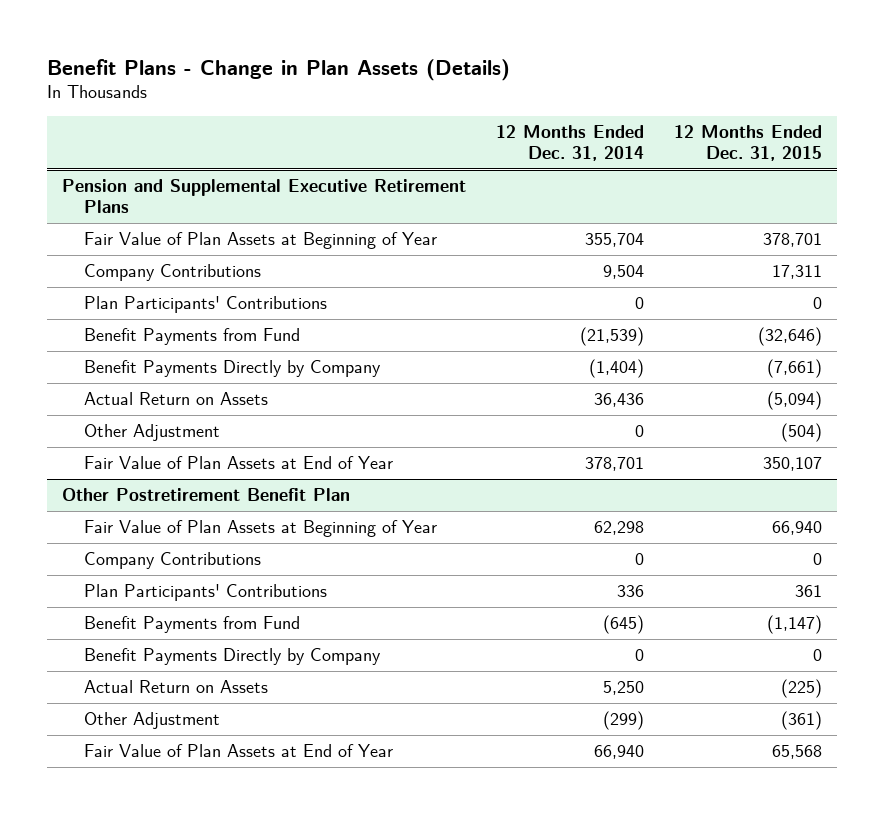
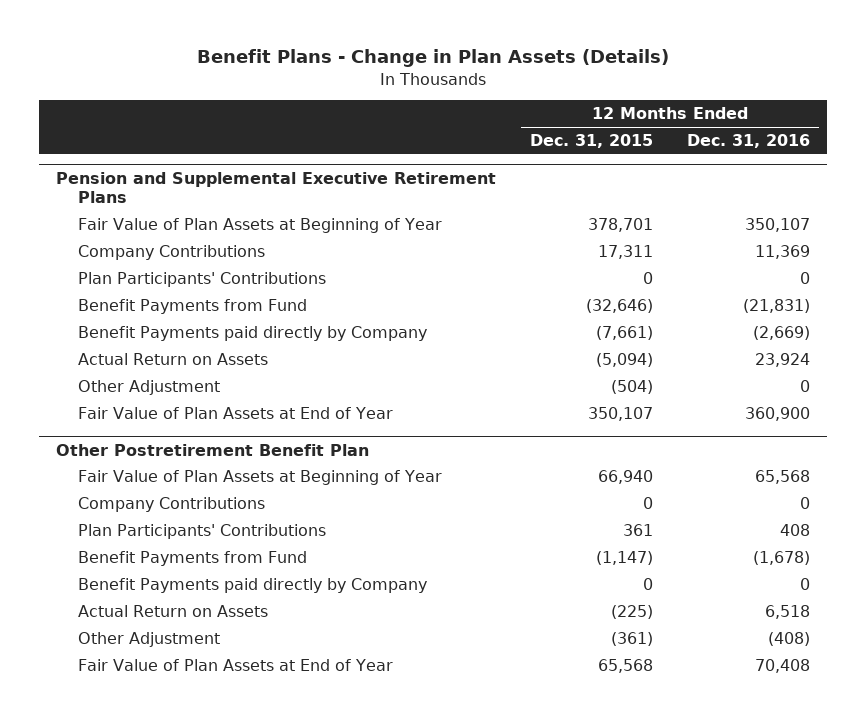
[495,125,644,162] 12 Months Ended Dec. 31, 2014 -> none
none -> [687,134,811,149] Dec. 31, 2016
[84,360,382,378] Benefit Payments Directly by Company -> [78,326,428,342] Benefit Payments paid directly by Company
[84,648,382,666] Benefit Payments Directly by Company -> [78,578,428,594] Benefit Payments paid directly by Company

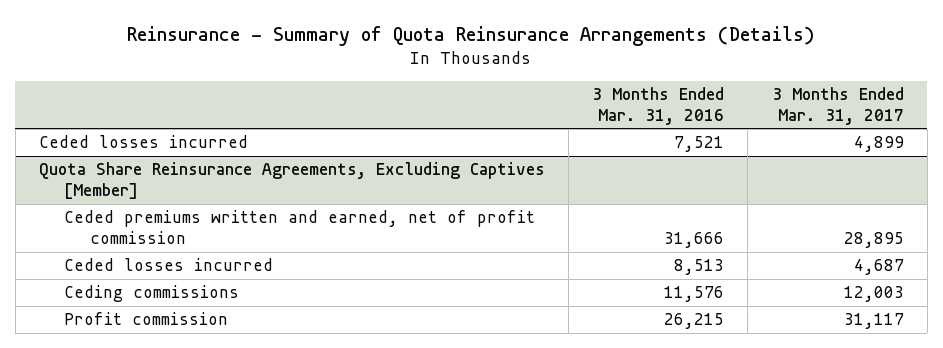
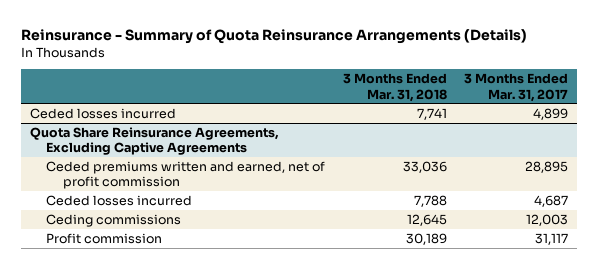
[592,86,725,125] 3 Months Ended Mar. 31, 2016 -> none
none -> [342,73,447,102] 3 Months Ended Mar. 31, 2018
[39,162,546,200] Quota Share Reinsurance Agreements, Excluding Captives [Member] -> [29,126,279,156] Quota Share Reinsurance Agreements, Excluding Captive Agreements

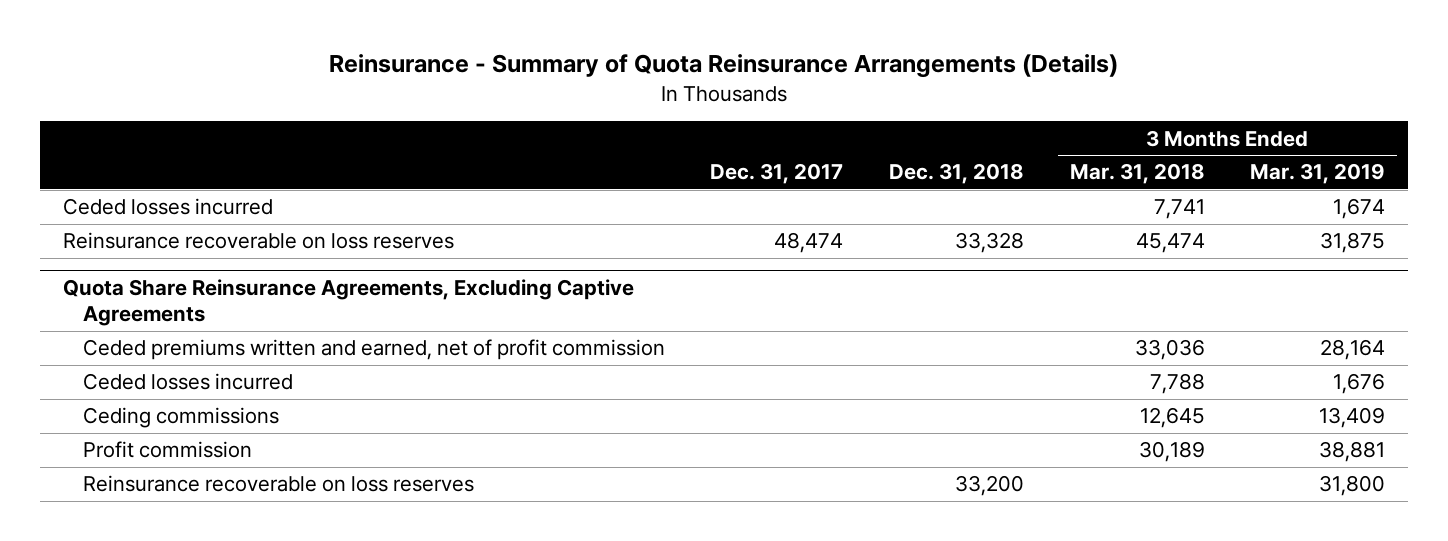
[464,73,569,102] 3 Months Ended Mar. 31, 2017 -> none
none -> [710,163,844,185] Dec. 31, 2017
none -> [888,163,1024,185] Dec. 31, 2018
none -> [1250,163,1386,185] Mar. 31, 2019
none -> [62,232,454,250] Reinsurance recoverable on loss reserves
none -> [82,475,474,493] Reinsurance recoverable on loss reserves

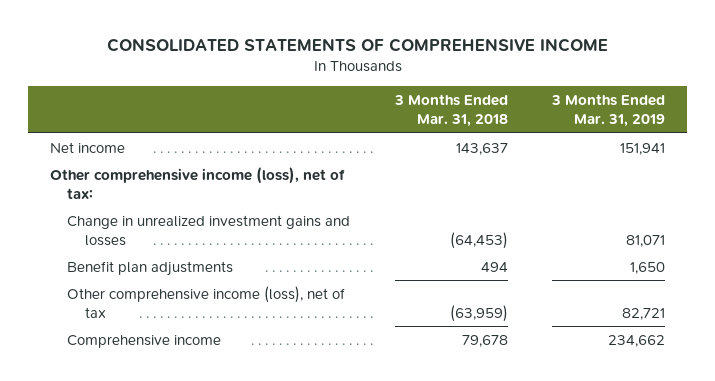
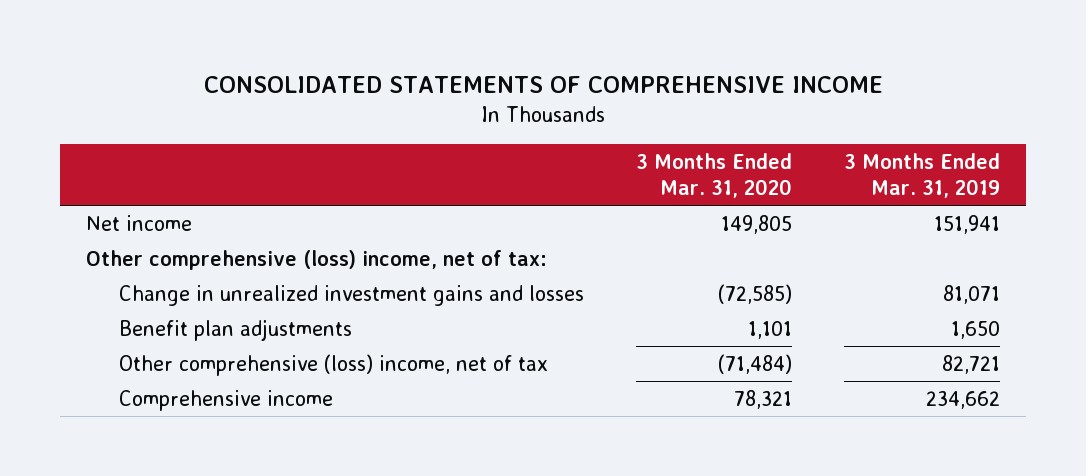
[393,93,508,128] 3 Months Ended Mar. 31, 2018 -> none
none -> [635,152,792,198] 3 Months Ended Mar. 31, 2020
[50,166,346,199] Other comprehensive income (loss), net of tax: -> [85,249,547,270] Other comprehensive (loss) income, net of tax:
[67,285,346,318] Other comprehensive income (loss), net of tax -> [119,353,549,376] Other comprehensive (loss) income, net of tax

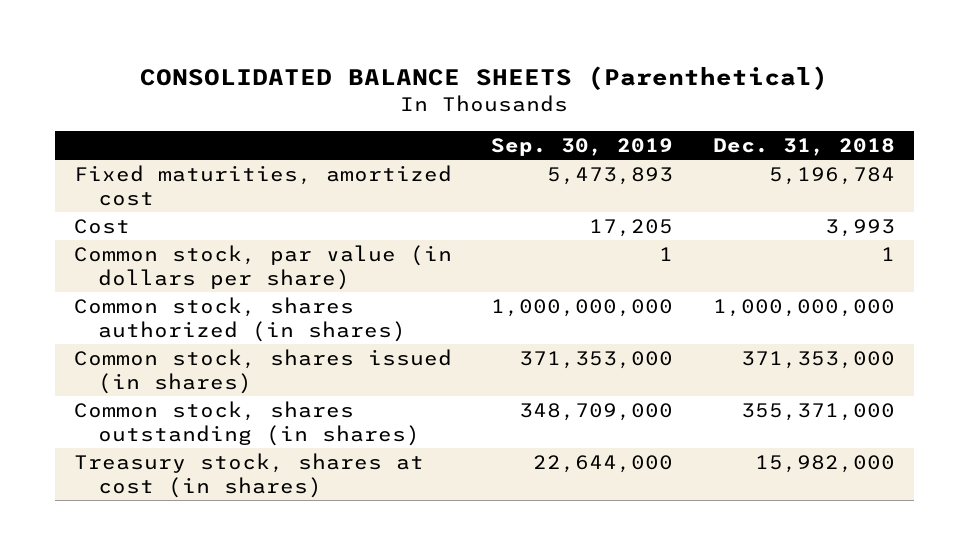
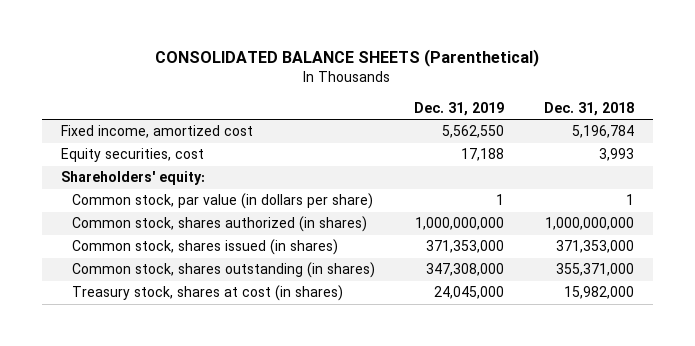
[491,137,674,156] Sep. 30, 2019 -> none
none -> [414,101,505,116] Dec. 31, 2019
[74,165,453,206] Fixed maturities, amortized cost -> [61,125,254,139] Fixed income, amortized cost
[74,219,131,235] Cost -> [61,148,205,163] Equity securities, cost
none -> [61,171,206,186] Shareholders' equity:

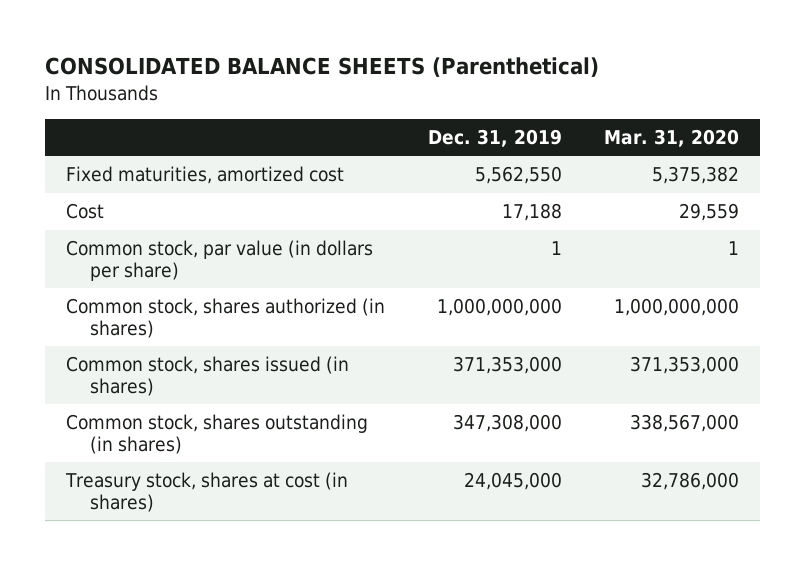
[543,101,634,116] Dec. 31, 2018 -> none
none -> [604,128,740,147] Mar. 31, 2020
[61,171,206,186] Shareholders' equity: -> none
[61,125,254,139] Fixed income, amortized cost -> [66,166,345,185] Fixed maturities, amortized cost
[61,148,205,163] Equity securities, cost -> [66,203,105,220] Cost

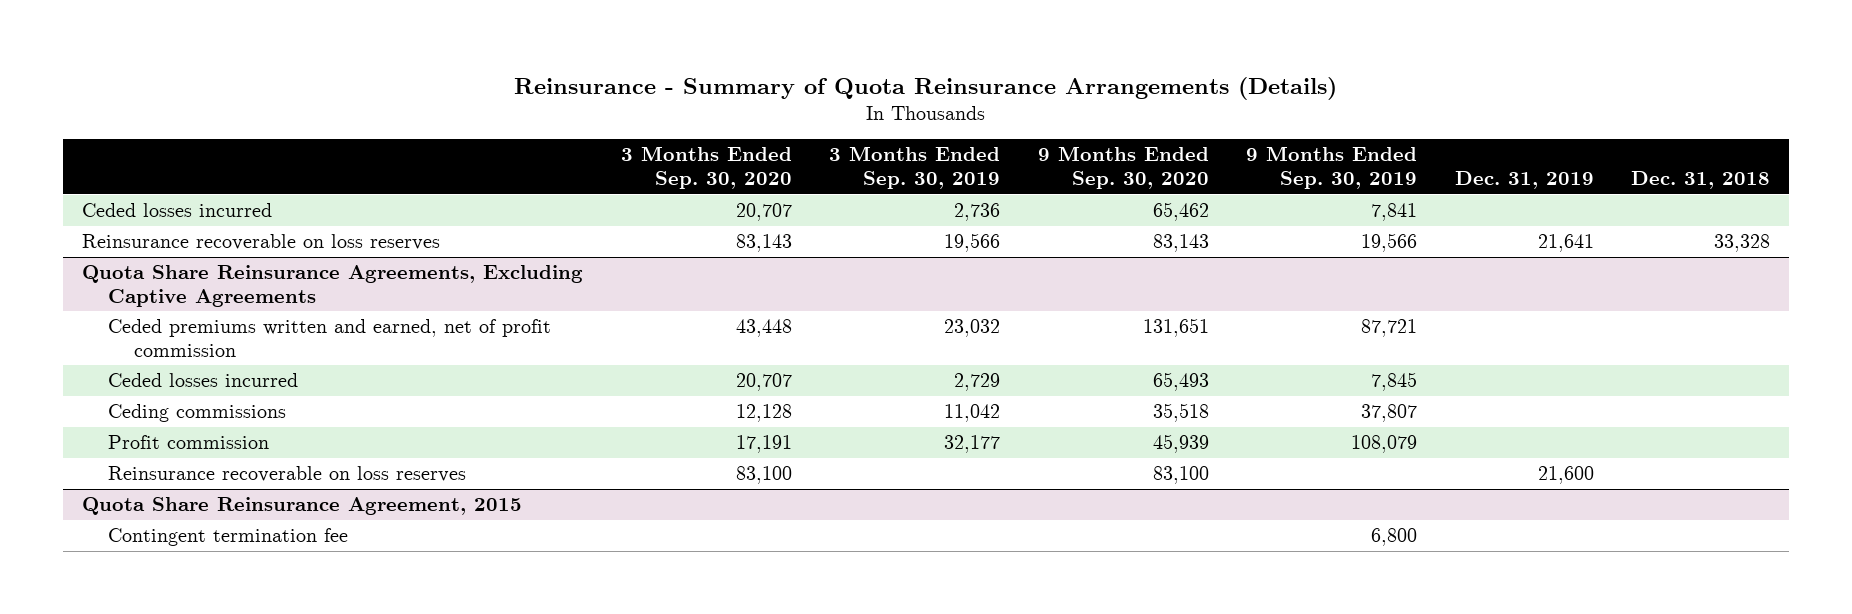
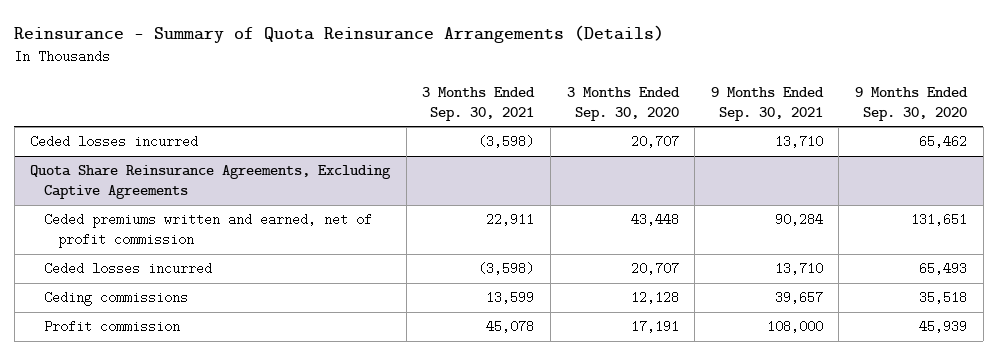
[829,146,1001,190] 3 Months Ended Sep. 30, 2019 -> none
[1246,146,1418,190] 9 Months Ended Sep. 30, 2019 -> none
[1454,171,1594,190] Dec. 31, 2019 -> none
[1631,171,1771,190] Dec. 31, 2018 -> none
none -> [422,86,536,121] 3 Months Ended Sep. 30, 2021
none -> [710,86,824,121] 9 Months Ended Sep. 30, 2021
[82,234,441,251] Reinsurance recoverable on loss reserves -> none
[108,466,467,483] Reinsurance recoverable on loss reserves -> none
[82,497,523,516] Quota Share Reinsurance Agreement, 2015 -> none
[108,528,349,547] Contingent termination fee -> none

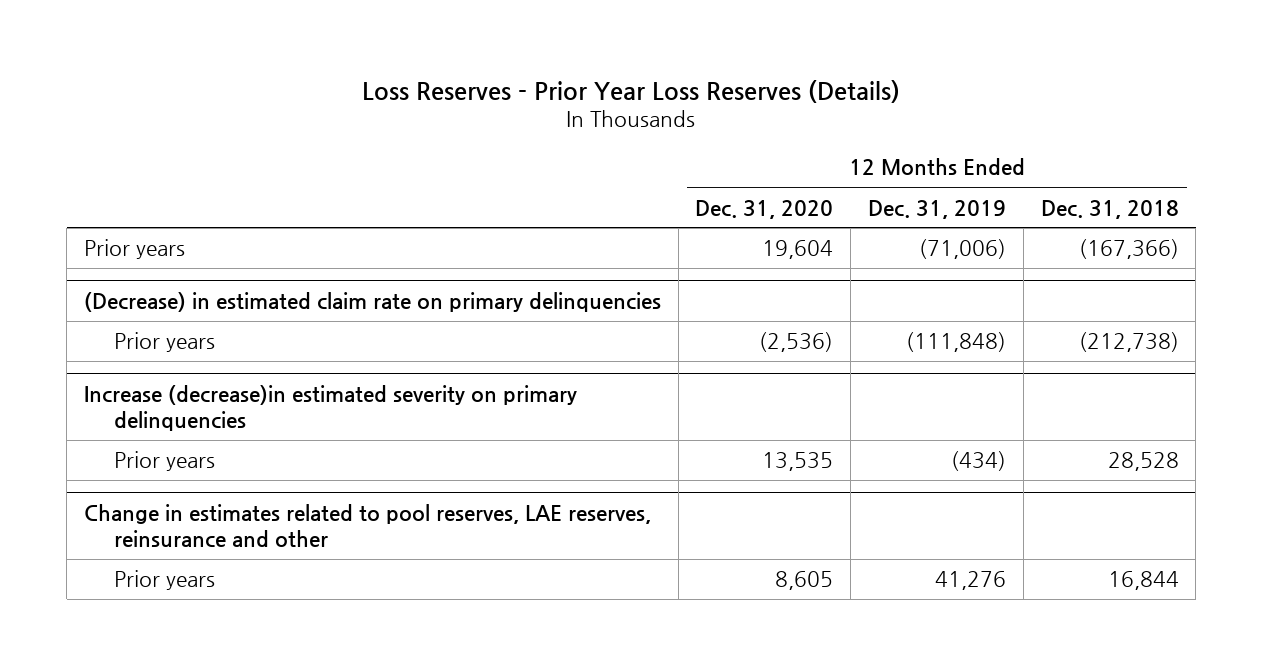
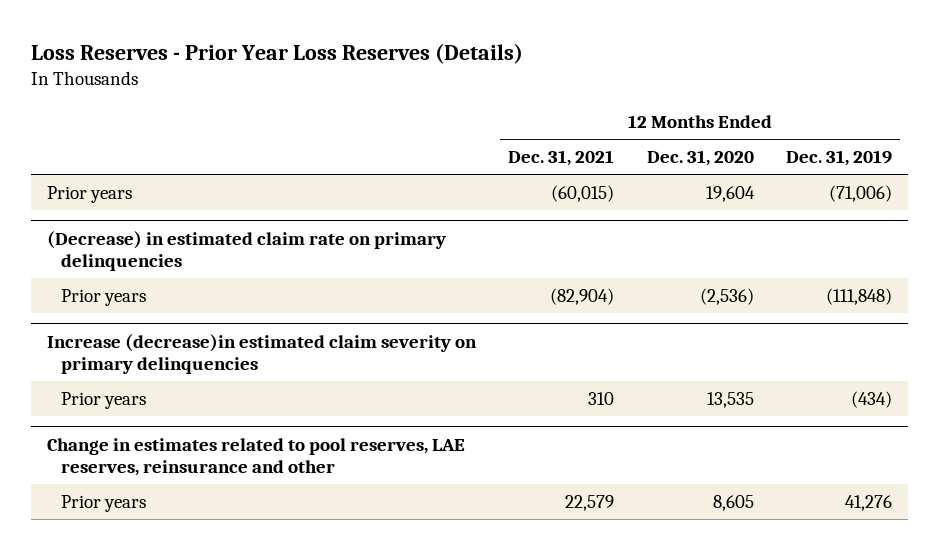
[1040,199,1179,219] Dec. 31, 2018 -> none
none -> [508,150,615,167] Dec. 31, 2021
[83,385,577,431] Increase (decrease)in estimated severity on primary delinquencies -> [46,334,477,374] Increase (decrease)in estimated claim severity on primary delinquencies

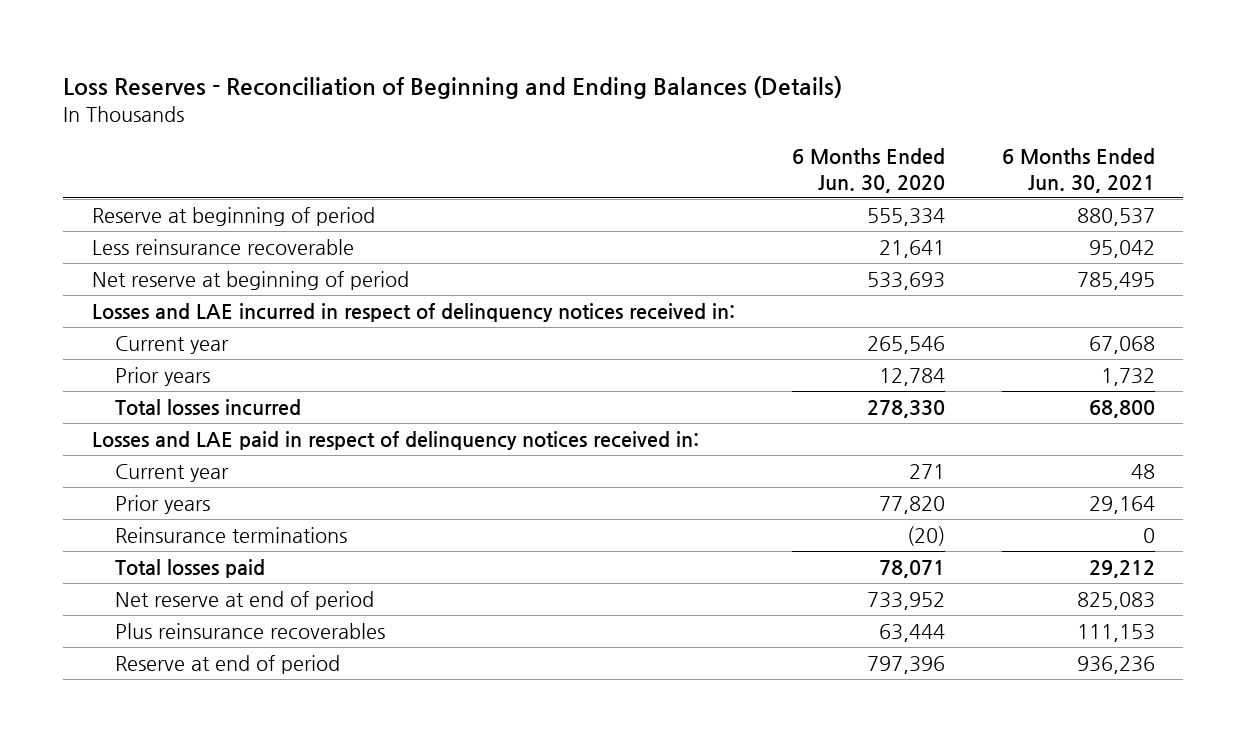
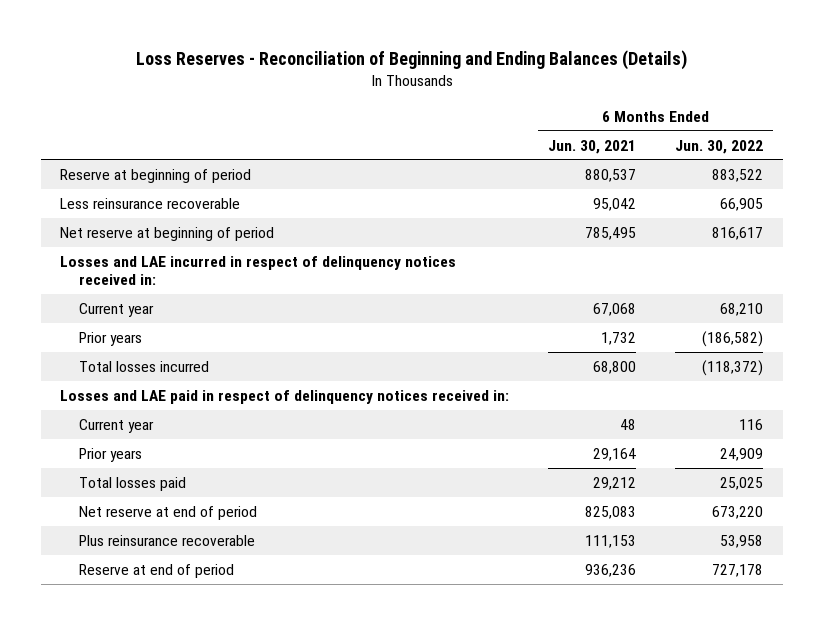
[791,148,945,193] 6 Months Ended Jun. 30, 2020 -> none
none -> [675,139,764,154] Jun. 30, 2022
[114,526,347,543] Reinsurance terminations -> none
[114,622,385,639] Plus reinsurance recoverables -> [78,534,255,546] Plus reinsurance recoverable

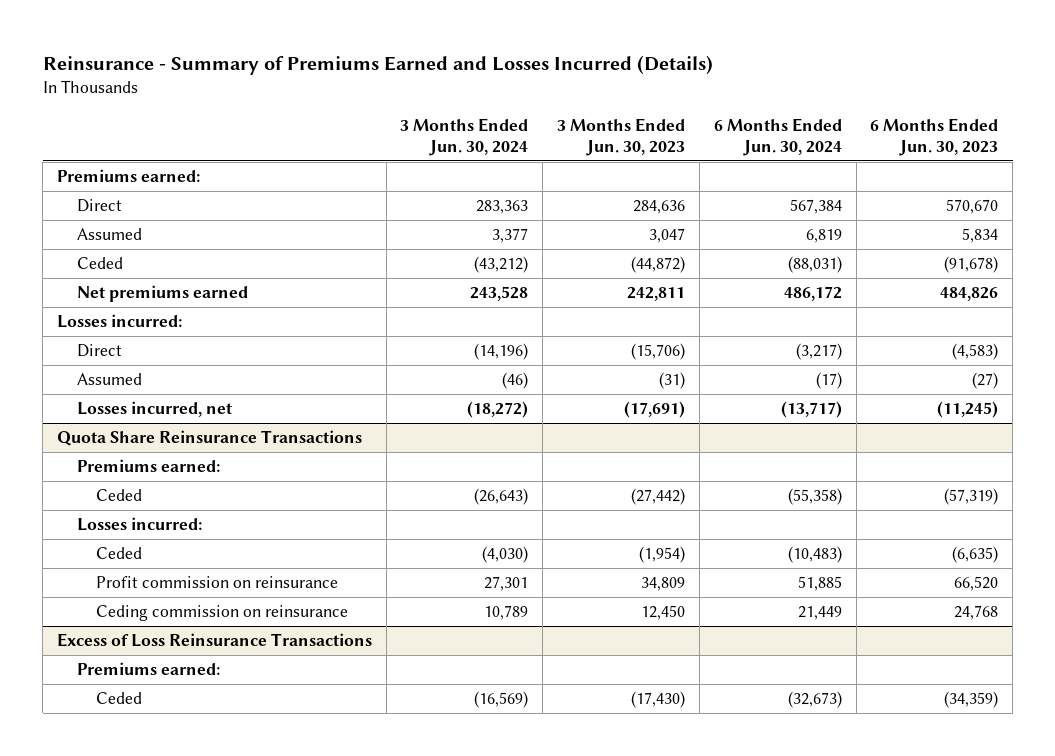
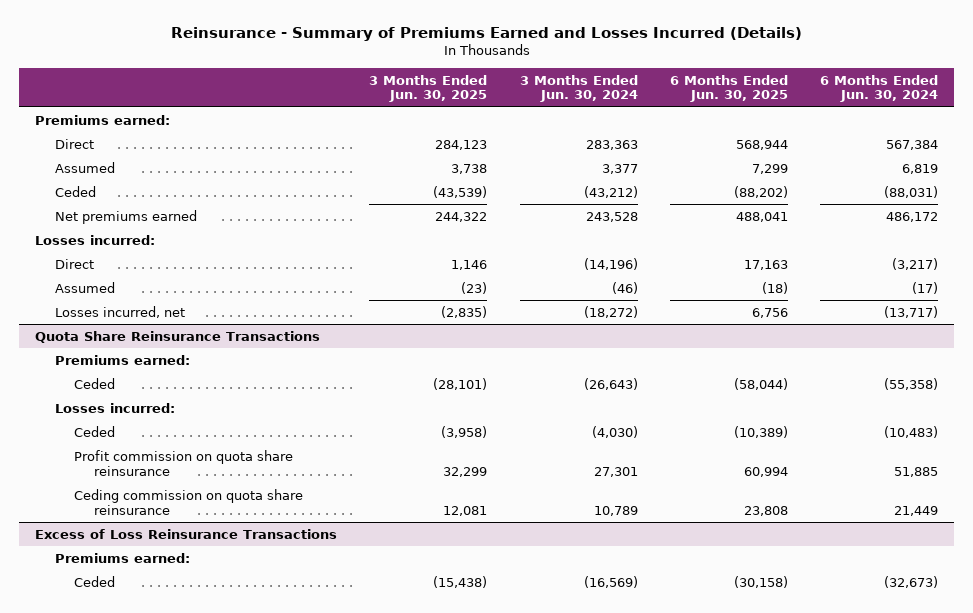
[557,117,686,156] 3 Months Ended Jun. 30, 2023 -> none
[870,117,999,156] 6 Months Ended Jun. 30, 2023 -> none
none -> [369,74,488,103] 3 Months Ended Jun. 30, 2025
none -> [669,74,788,103] 6 Months Ended Jun. 30, 2025
[96,576,339,589] Profit commission on reinsurance -> [74,449,294,476] Profit commission on quota share reinsurance
[96,605,349,622] Ceding commission on reinsurance -> [74,488,304,515] Ceding commission on quota share reinsurance

